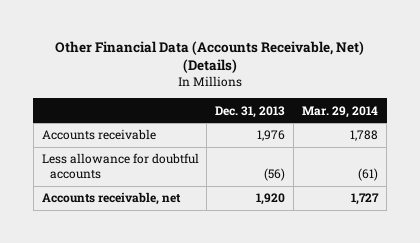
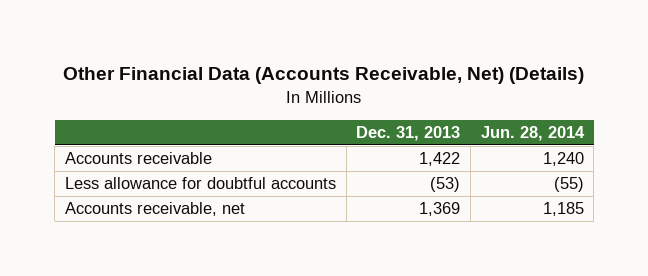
[302,105,379,118] Mar. 29, 2014 -> none
none -> [480,125,585,141] Jun. 28, 2014
[257,130,286,142] 1,976 -> [419,152,461,167] 1,422
[264,168,286,182] (56) -> [430,177,461,193] (53)
[256,193,286,206] 1,920 -> [419,202,461,217] 1,369

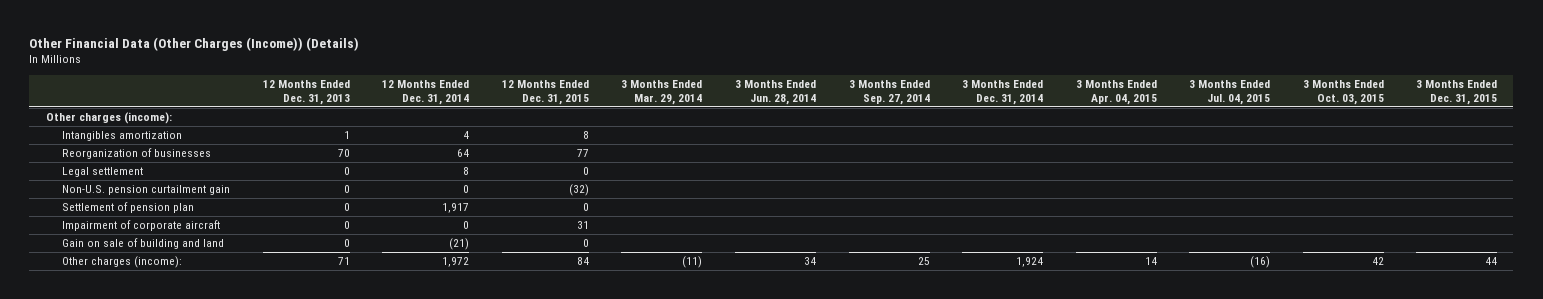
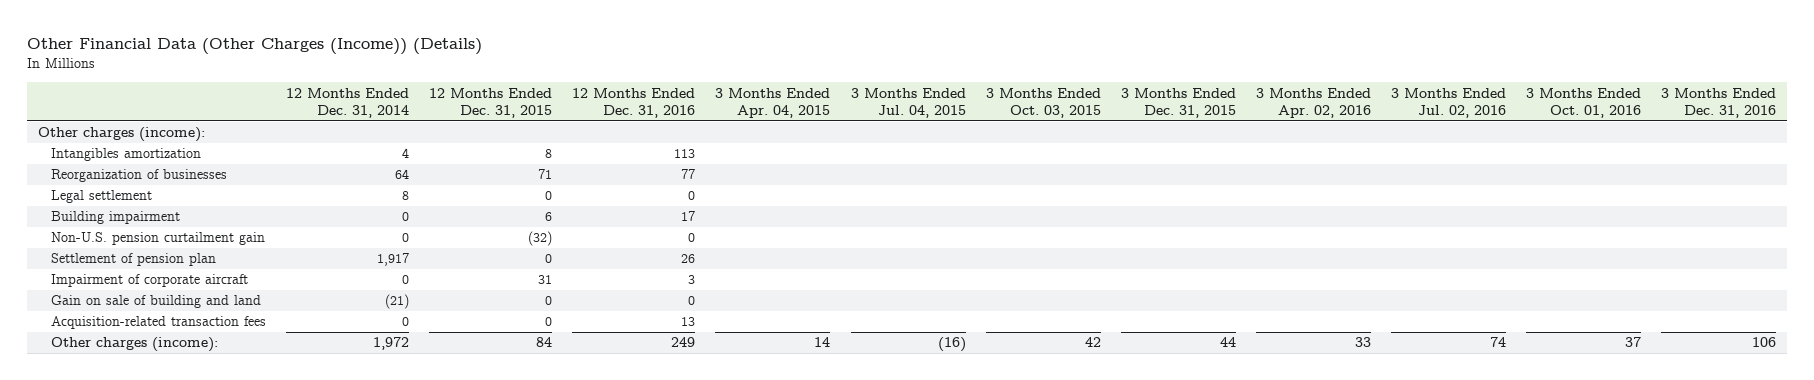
[262,80,350,105] 12 Months Ended Dec. 31, 2013 -> none
[621,80,703,105] 3 Months Ended Mar. 29, 2014 -> none
[734,80,816,105] 3 Months Ended Jun. 28, 2014 -> none
[848,80,930,105] 3 Months Ended Sep. 27, 2014 -> none
[962,80,1044,105] 3 Months Ended Dec. 31, 2014 -> none
none -> [572,87,696,118] 12 Months Ended Dec. 31, 2016
none -> [1256,87,1372,118] 3 Months Ended Apr. 02, 2016
none -> [1391,87,1507,118] 3 Months Ended Jul. 02, 2016
none -> [1526,87,1642,118] 3 Months Ended Oct. 01, 2016
none -> [1661,87,1777,118] 3 Months Ended Dec. 31, 2016
[576,149,589,158] 77 -> [538,169,553,180] 71
none -> [50,211,180,225] Building impairment
none -> [50,316,266,330] Acquisition-related transaction fees

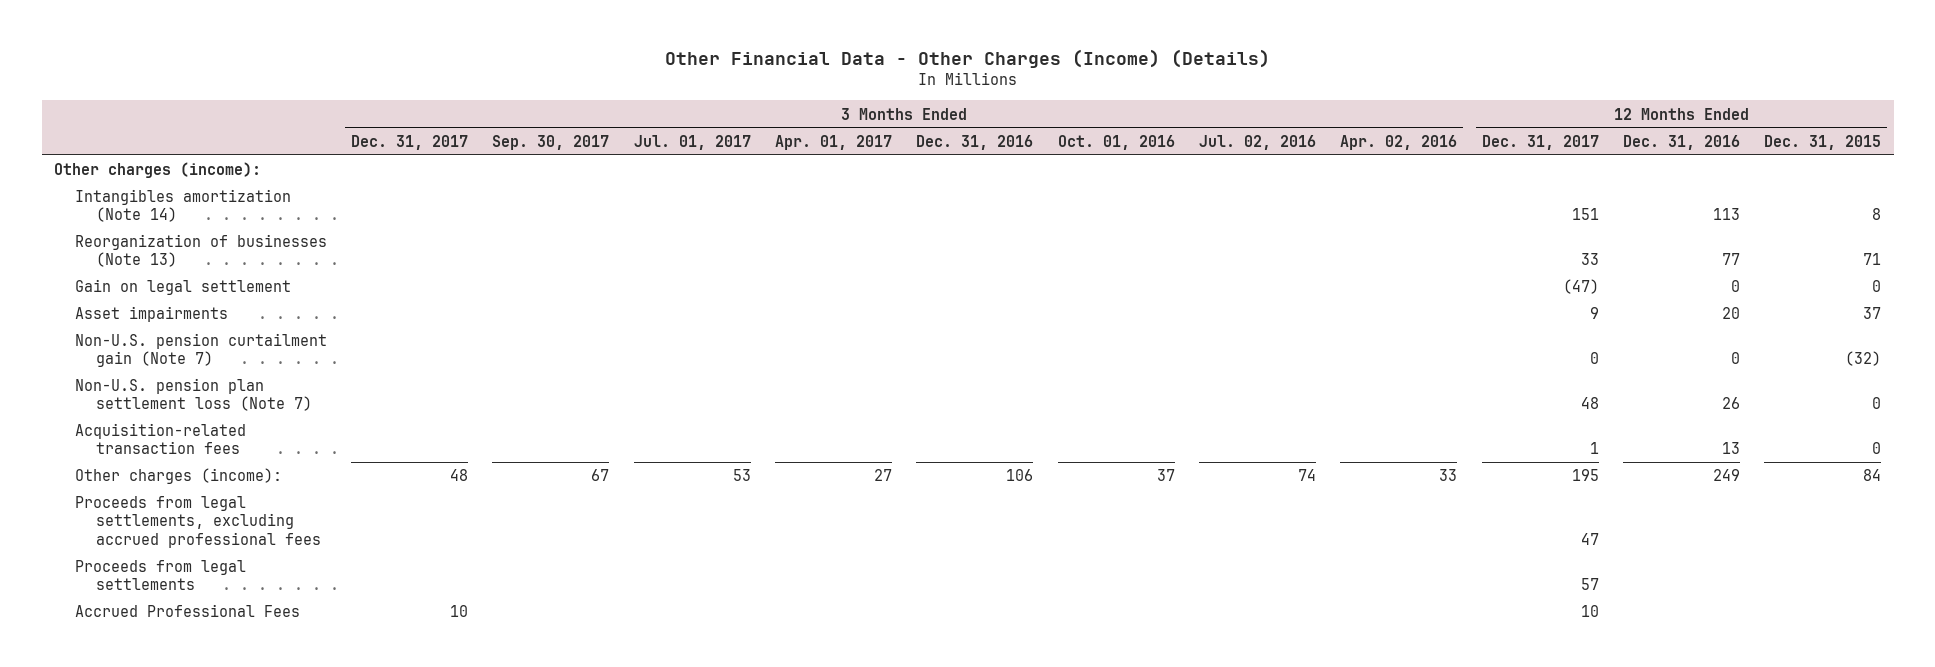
[27,38,483,56] Other Financial Data (Other Charges (Income)) (Details) -> [664,49,1270,69] Other Financial Data - Other Charges (Income) (Details)
[286,87,410,118] 12 Months Ended Dec. 31, 2014 -> none
[715,87,831,118] 3 Months Ended Apr. 04, 2015 -> none
[850,87,966,118] 3 Months Ended Jul. 04, 2015 -> none
[985,87,1101,118] 3 Months Ended Oct. 03, 2015 -> none
[1120,87,1236,118] 3 Months Ended Dec. 31, 2015 -> none
none -> [350,134,468,150] Dec. 31, 2017
none -> [492,134,610,150] Sep. 30, 2017
none -> [633,134,751,150] Jul. 01, 2017
none -> [775,134,893,150] Apr. 01, 2017
none -> [1481,134,1599,150] Dec. 31, 2017
[50,274,248,288] Impairment of corporate aircraft -> none
[50,295,261,309] Gain on sale of building and land -> none
[50,148,201,162] Intangibles amortization -> [74,189,291,223] Intangibles amortization (Note 14)
[50,169,227,183] Reorganization of businesses -> [74,234,327,268] Reorganization of businesses (Note 13)
[50,190,152,204] Legal settlement -> [74,279,291,296] Gain on legal settlement
[50,211,180,225] Building impairment -> [74,306,228,323] Asset impairments
[545,212,553,222] 6 -> [1863,307,1882,320] 37
[681,211,696,222] 17 -> [1722,307,1741,320] 20
[50,232,265,246] Non-U.S. pension curtailment gain -> [74,333,327,368] Non-U.S. pension curtailment gain (Note 7)
[50,253,216,267] Settlement of pension plan -> [74,378,312,412] Non-U.S. pension plan settlement loss (Note 7)
none -> [74,496,321,548] Proceeds from legal settlements, excluding accrued professional fees
none -> [74,560,246,591] Proceeds from legal settlements
none -> [74,604,300,618] Accrued Professional Fees

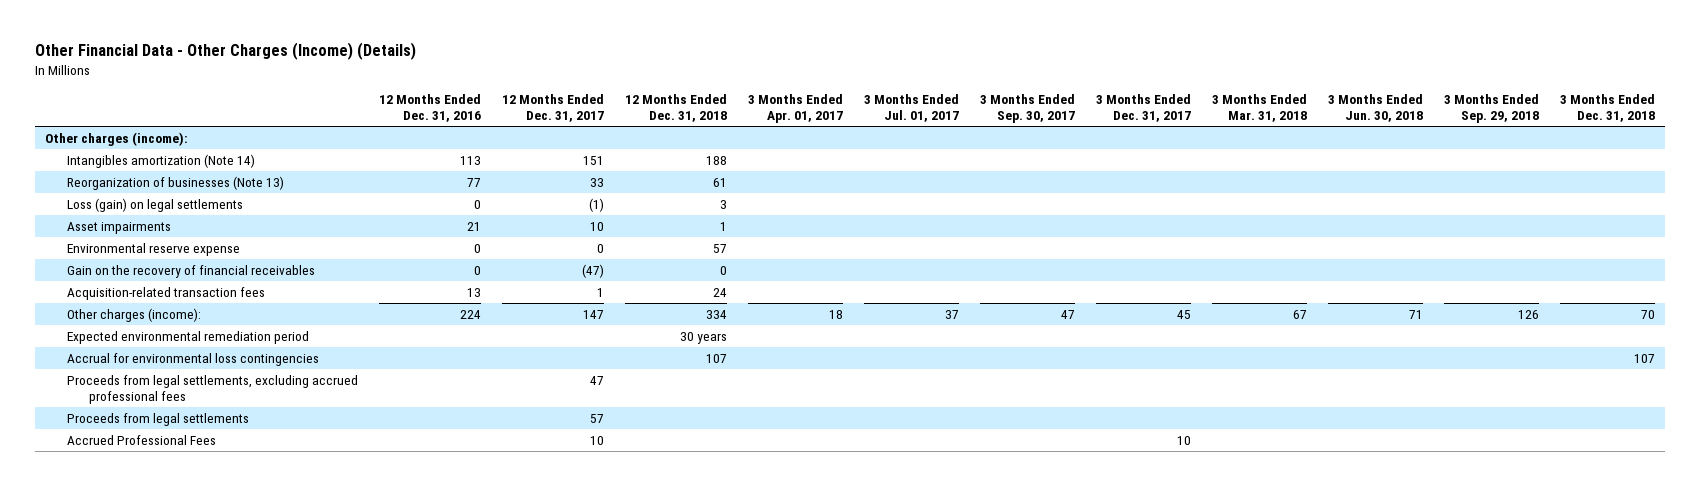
[916,134,1034,150] Dec. 31, 2016 -> none
[1057,134,1175,150] Oct. 01, 2016 -> none
[1199,134,1317,150] Jul. 02, 2016 -> none
[1340,134,1458,150] Apr. 02, 2016 -> none
[1764,134,1882,150] Dec. 31, 2015 -> none
none -> [624,94,727,123] 12 Months Ended Dec. 31, 2018
none -> [1211,94,1307,123] 3 Months Ended Mar. 31, 2018
none -> [1327,94,1423,123] 3 Months Ended Jun. 30, 2018
none -> [1443,94,1539,124] 3 Months Ended Sep. 29, 2018
none -> [1559,94,1655,123] 3 Months Ended Dec. 31, 2018
[74,333,327,368] Non-U.S. pension curtailment gain (Note 7) -> none
[74,378,312,412] Non-U.S. pension plan settlement loss (Note 7) -> none
[74,279,291,296] Gain on legal settlement -> [66,197,243,212] Loss (gain) on legal settlements
[1562,279,1599,295] (47) -> [588,197,604,212] (1)
[1589,307,1599,320] 9 -> [589,221,604,231] 10
[1722,307,1741,320] 20 -> [466,221,481,231] 21
none -> [66,242,240,256] Environmental reserve expense
none -> [66,264,315,278] Gain on the recovery of financial receivables
[449,469,468,482] 48 -> [1176,309,1191,319] 45
[591,469,610,482] 67 -> [1060,309,1075,319] 47
[732,469,751,482] 53 -> [944,309,959,319] 37
[874,469,893,482] 27 -> [828,309,843,319] 18
[1571,469,1599,482] 195 -> [582,309,604,319] 147
[1713,469,1741,482] 249 -> [459,309,481,319] 224
none -> [66,330,309,344] Expected environmental remediation period
none -> [66,352,319,366] Accrual for environmental loss contingencies

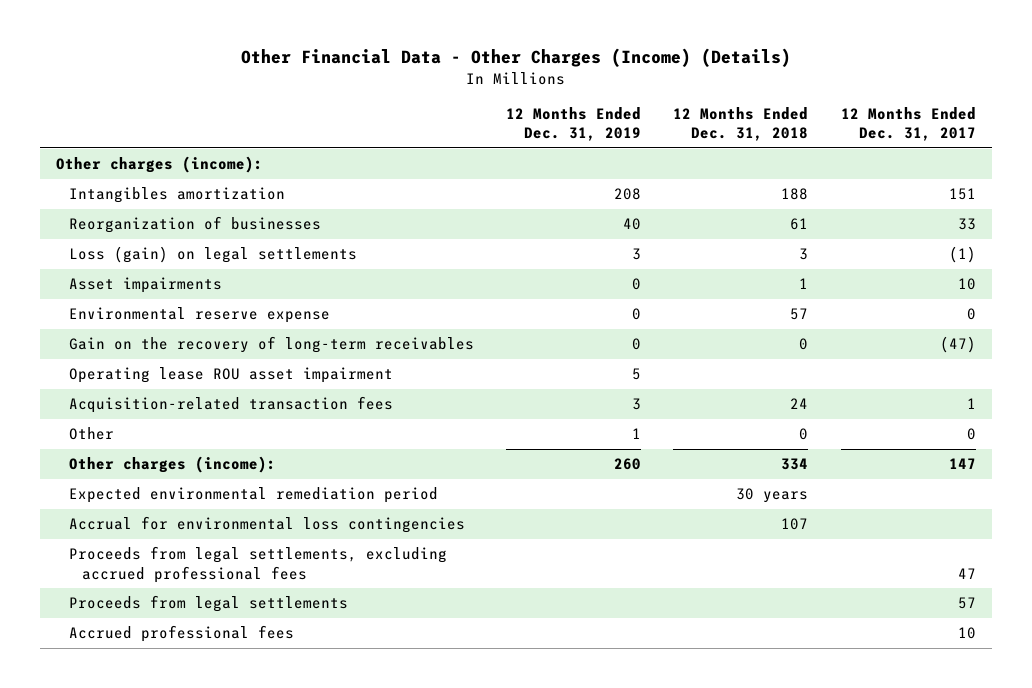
[378,94,481,123] 12 Months Ended Dec. 31, 2016 -> none
[747,94,843,124] 3 Months Ended Apr. 01, 2017 -> none
[863,94,959,123] 3 Months Ended Jul. 01, 2017 -> none
[979,94,1075,124] 3 Months Ended Sep. 30, 2017 -> none
[1095,94,1191,123] 3 Months Ended Dec. 31, 2017 -> none
[1211,94,1307,123] 3 Months Ended Mar. 31, 2018 -> none
[1327,94,1423,123] 3 Months Ended Jun. 30, 2018 -> none
[1443,94,1539,124] 3 Months Ended Sep. 29, 2018 -> none
[1559,94,1655,123] 3 Months Ended Dec. 31, 2018 -> none
none -> [506,106,642,142] 12 Months Ended Dec. 31, 2019
[66,153,255,168] Intangibles amortization (Note 14) -> [68,187,285,204] Intangibles amortization
[66,175,284,190] Reorganization of businesses (Note 13) -> [68,216,321,234] Reorganization of businesses
[66,264,315,278] Gain on the recovery of financial receivables -> [68,336,474,354] Gain on the recovery of long-term receivables
none -> [68,367,393,384] Operating lease ROU asset impairment
none -> [68,427,114,441] Other
[66,434,216,445] Accrued Professional Fees -> [68,625,294,643] Accrued professional fees

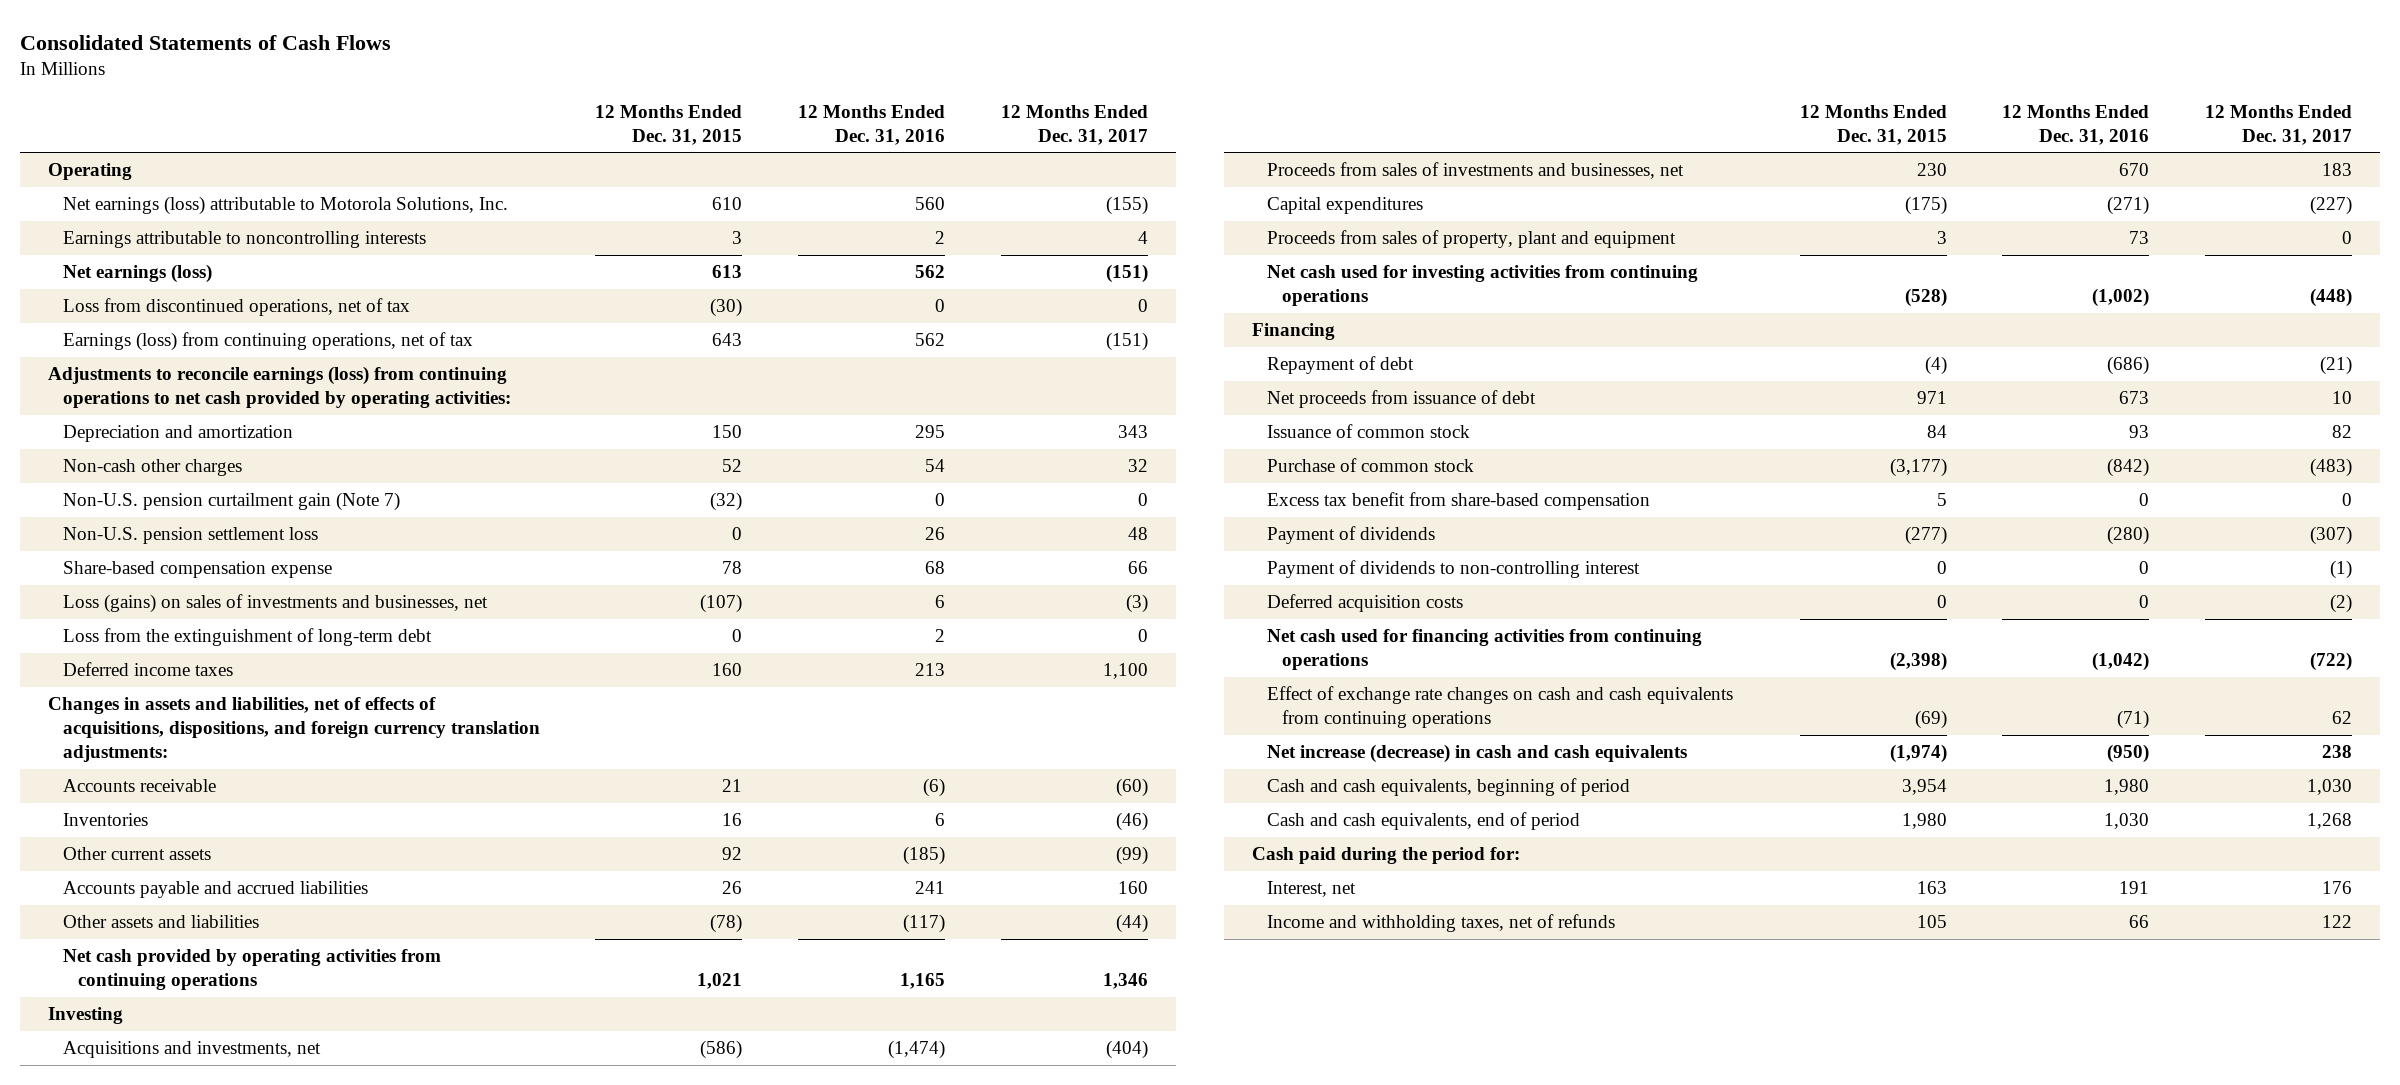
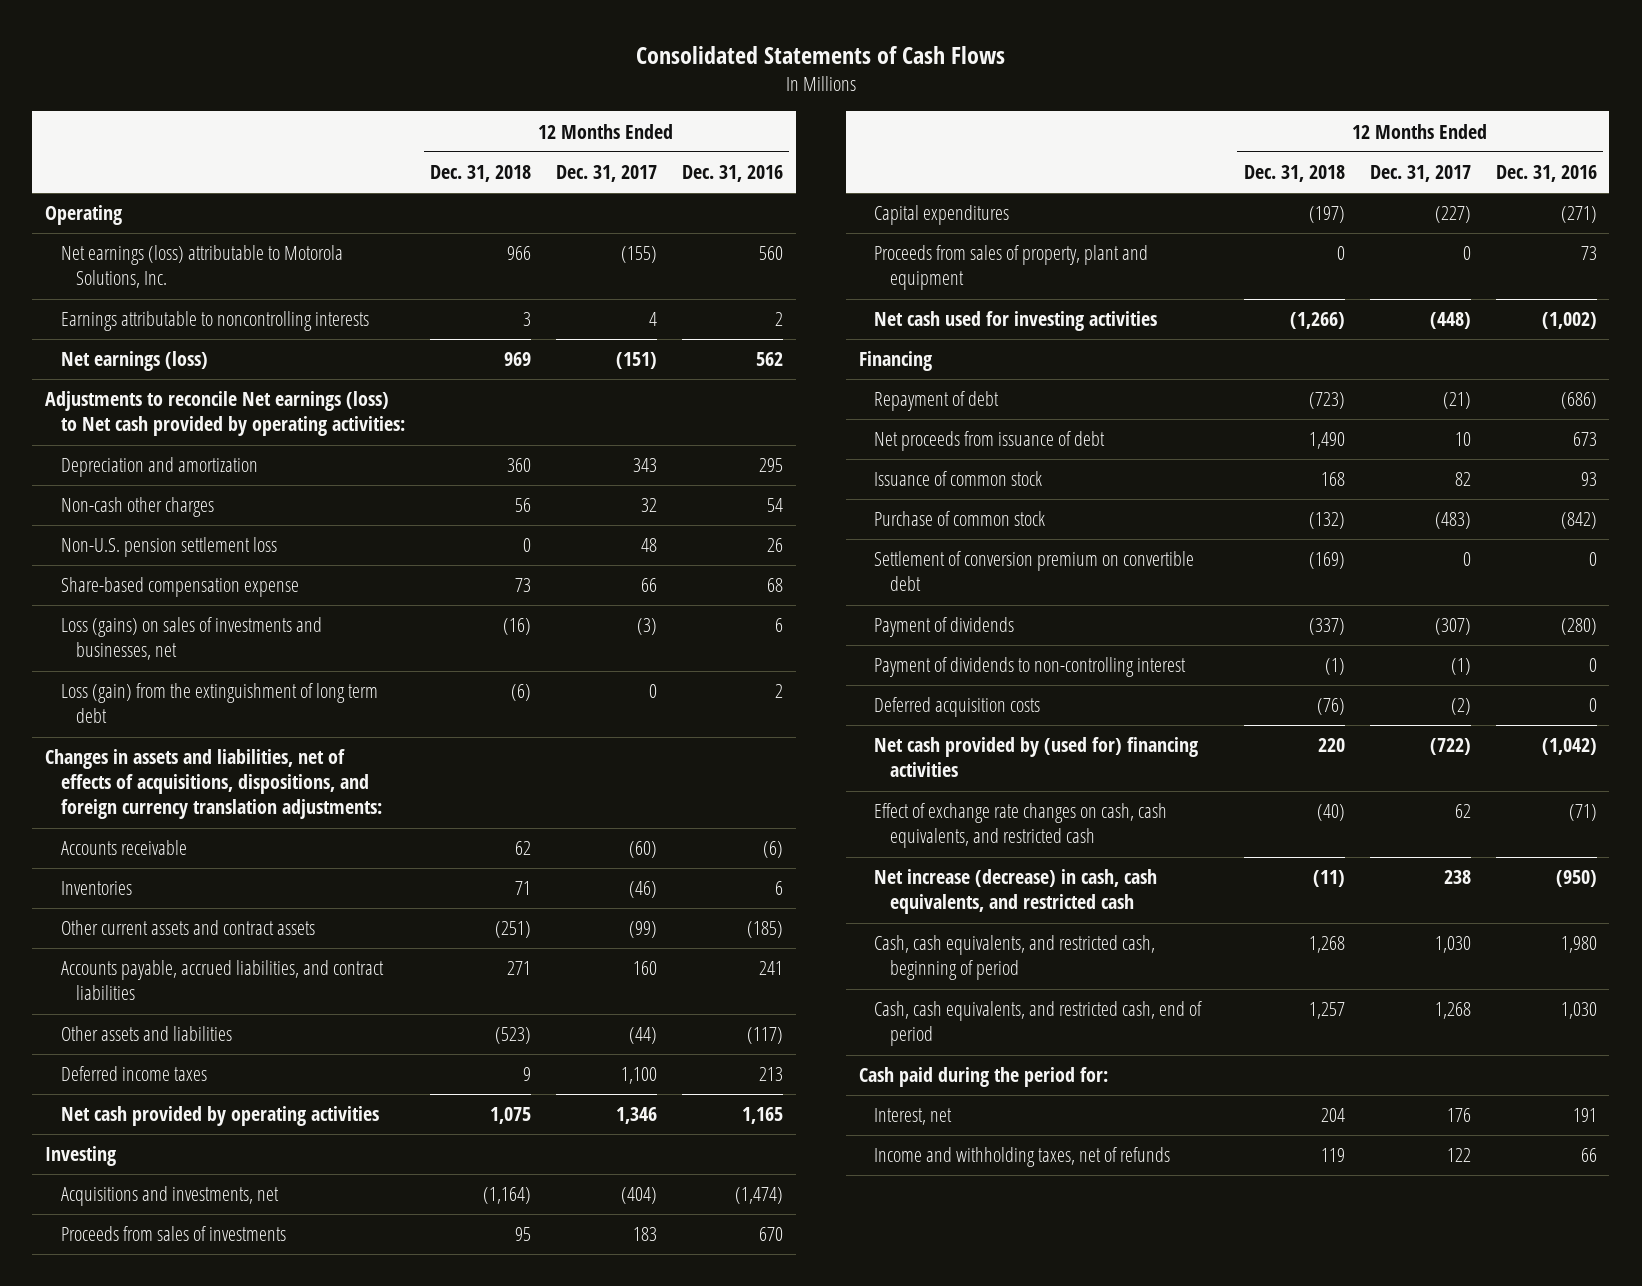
[595,104,743,145] 12 Months Ended Dec. 31, 2015 -> none
none -> [429,165,531,183] Dec. 31, 2018
[62,298,410,317] Loss from discontinued operations, net of tax -> none
[62,332,473,352] Earnings (loss) from continuing operations, net of tax -> none
[47,366,511,409] Adjustments to reconcile earnings (loss) from continuing operations to net cash provided by operating activities: -> [45,391,405,437] Adjustments to reconcile Net earnings (loss) to Net cash provided by operating activities:
[62,492,400,512] Non-U.S. pension curtailment gain (Note 7) -> none
[62,628,432,647] Loss from the extinguishment of long-term debt -> [60,683,378,724] Loss (gain) from the extinguishment of long term debt
[62,847,211,861] Other current assets -> [60,920,315,936] Other current assets and contract assets
[62,881,368,899] Accounts payable and accrued liabilities -> [60,960,384,1001] Accounts payable, accrued liabilities, and contract liabilities
[62,662,233,677] Deferred income taxes -> [60,1066,207,1082] Deferred income taxes
[62,949,441,991] Net cash provided by operating activities from continuing operations -> [60,1106,379,1127] Net cash provided by operating activities
[1266,162,1684,180] Proceeds from sales of investments and businesses, net -> [60,1226,286,1242] Proceeds from sales of investments
[1266,265,1698,307] Net cash used for investing activities from continuing operations -> [874,311,1158,332] Net cash used for investing activities
[1266,492,1650,511] Excess tax benefit from share-based compensation -> none
none -> [874,551,1195,592] Settlement of conversion premium on convertible debt
[1266,629,1702,671] Net cash used for financing activities from continuing operations -> [874,737,1199,778] Net cash provided by (used for) financing activities
[1266,686,1733,729] Effect of exchange rate changes on cash and cash equivalents from continuing operations -> [874,803,1168,849] Effect of exchange rate changes on cash, cash equivalents, and restricted cash
[1266,744,1687,764] Net increase (decrease) in cash and cash equivalents -> [874,869,1158,915] Net increase (decrease) in cash, cash equivalents, and restricted cash
[1266,778,1630,797] Cash and cash equivalents, beginning of period -> [874,935,1156,981] Cash, cash equivalents, and restricted cash, beginning of period
[1266,812,1580,831] Cash and cash equivalents, end of period -> [874,1001,1203,1047] Cash, cash equivalents, and restricted cash, end of period

